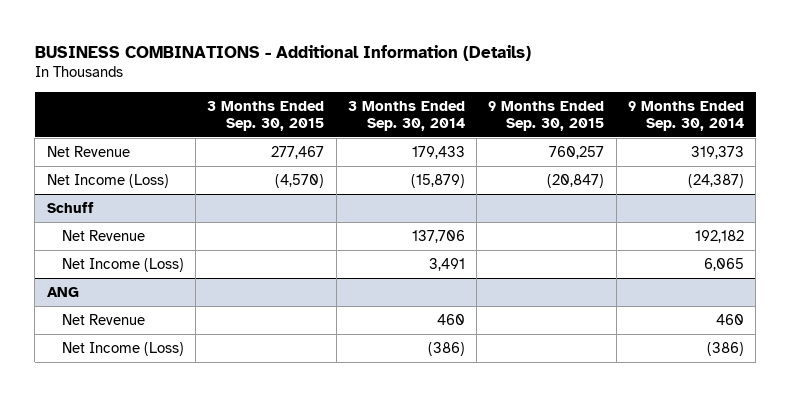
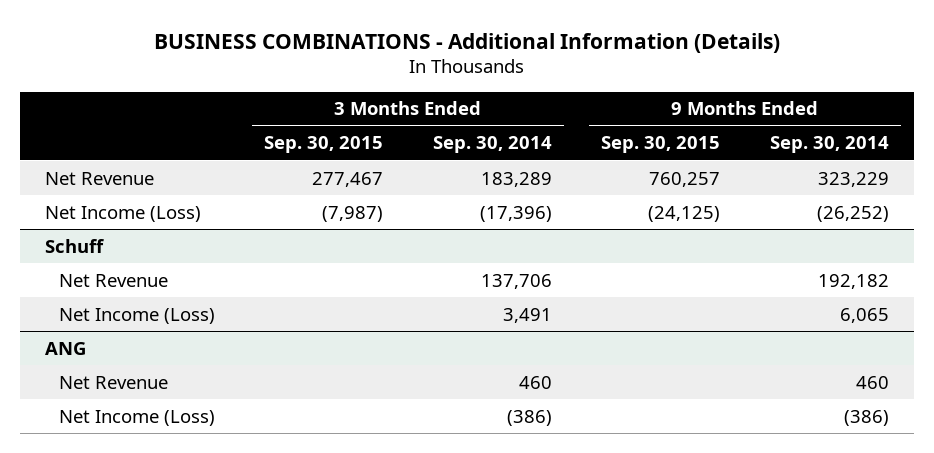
[411,145,465,159] 179,433 -> [480,171,552,187] 183,289
[691,145,745,159] 319,373 -> [817,171,889,187] 323,229
[275,173,325,188] (4,570) -> [322,205,384,222] (7,987)
[410,173,465,188] (15,879) -> [479,205,552,222] (17,396)
[547,173,605,188] (20,847) -> [648,205,721,222] (24,125)
[688,173,745,188] (24,387) -> [816,205,889,222] (26,252)

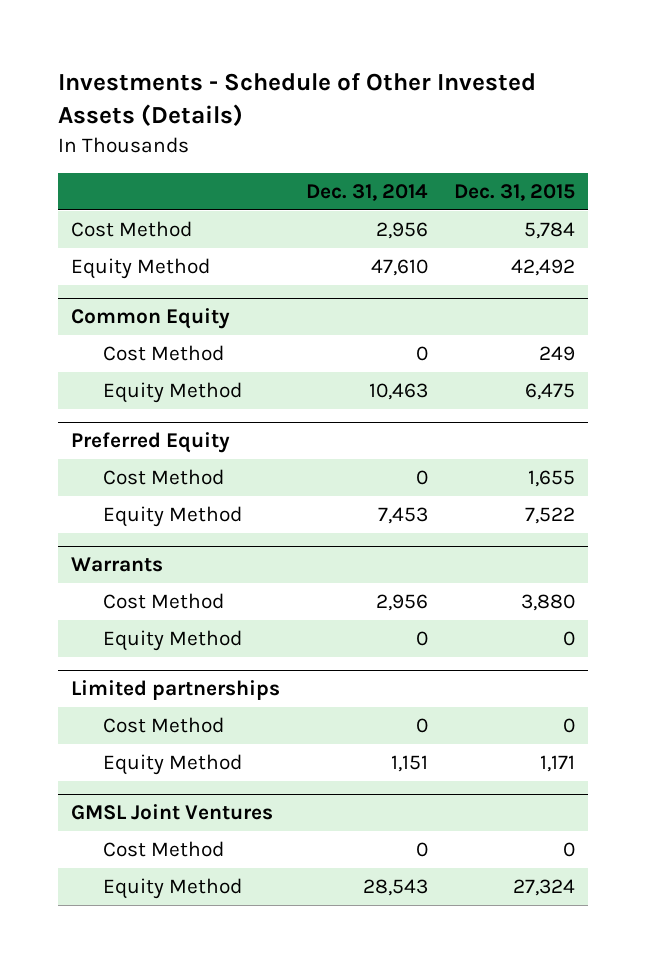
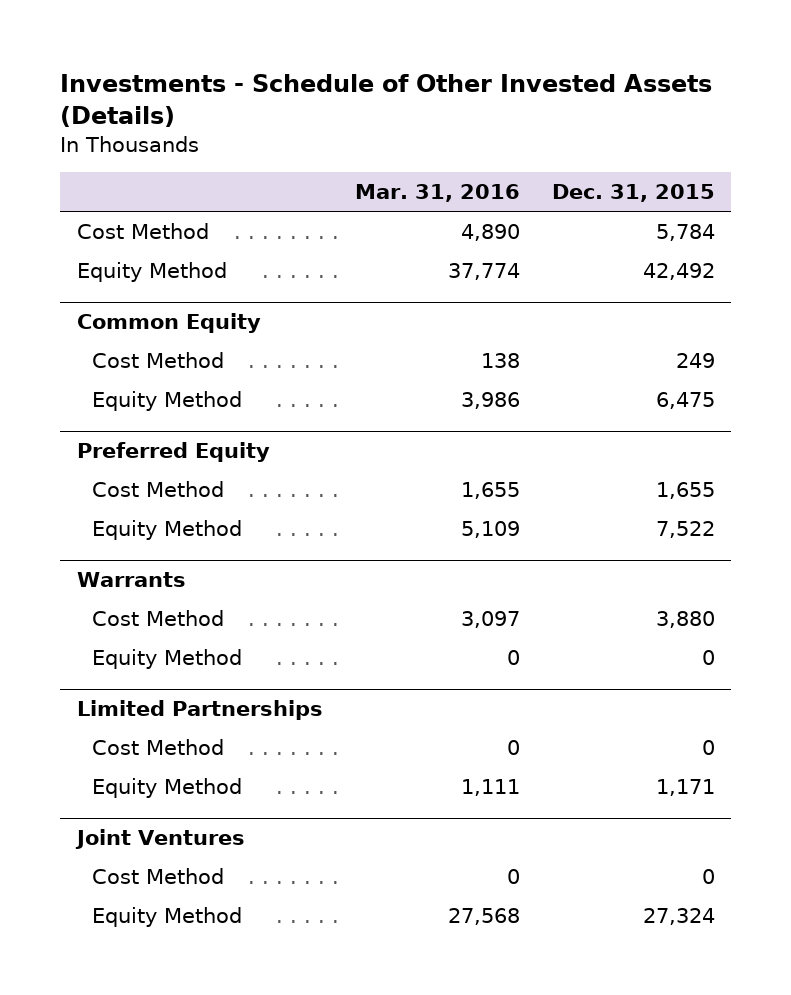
[305,183,428,201] Dec. 31, 2014 -> none
none -> [354,184,520,203] Mar. 31, 2016
[70,680,280,701] Limited partnerships -> [76,700,323,721] Limited Partnerships
[70,804,273,821] GMSL Joint Ventures -> [74,829,245,850] Joint Ventures

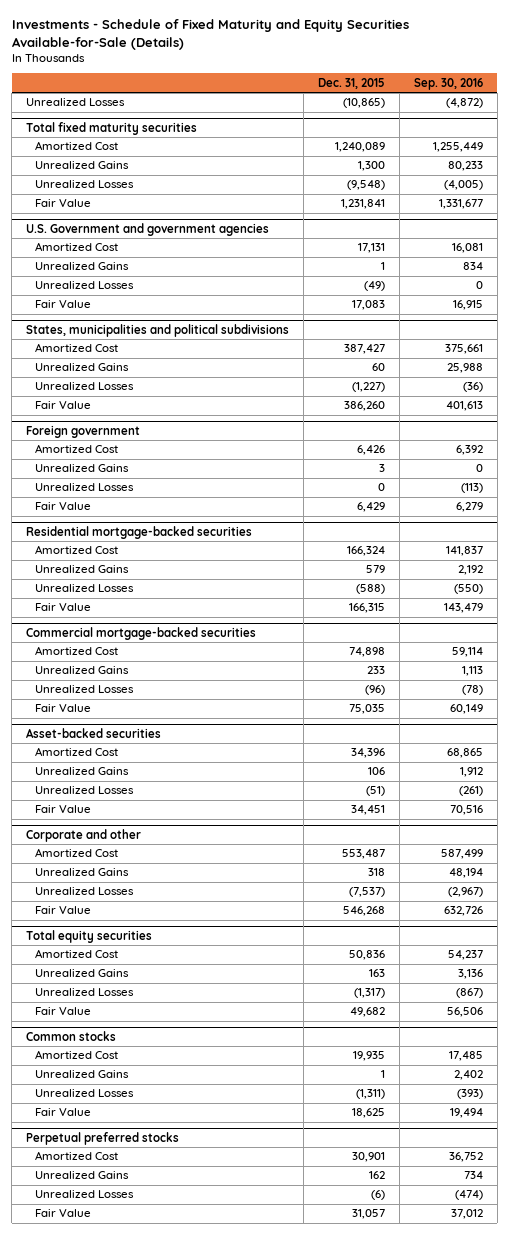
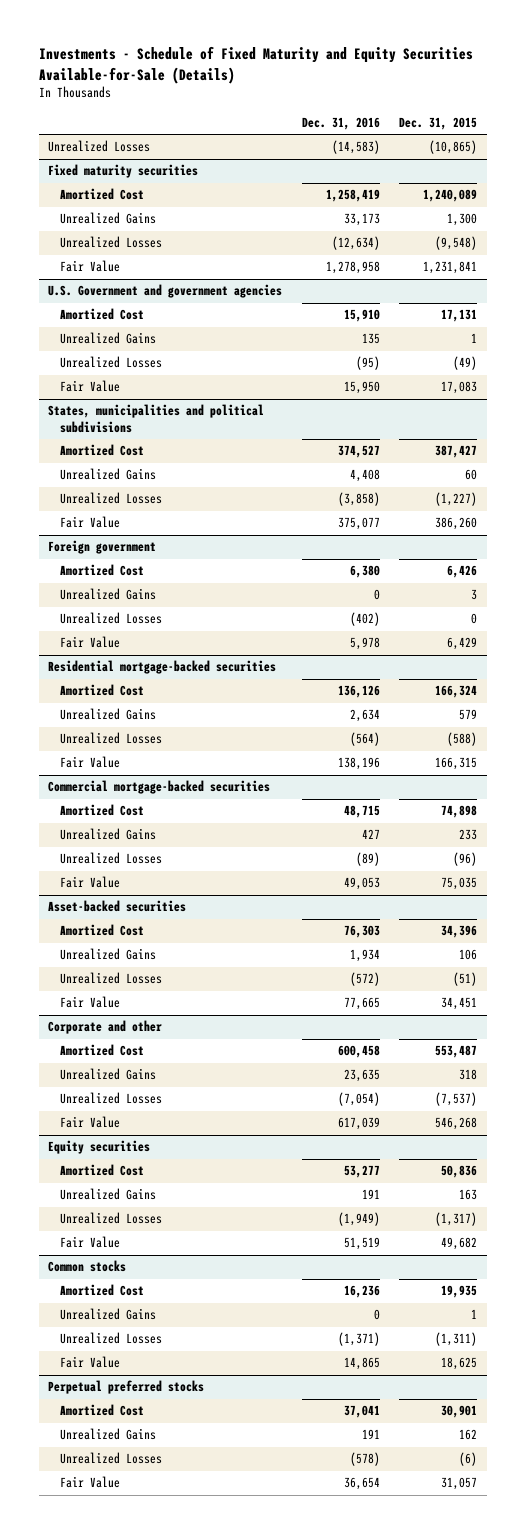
[413,77,483,90] Sep. 30, 2016 -> none
none -> [301,117,380,131] Dec. 31, 2016
[26,122,198,136] Total fixed maturity securities -> [48,164,199,179] Fixed maturity securities
[26,930,153,944] Total equity securities -> [48,1140,151,1155] Equity securities

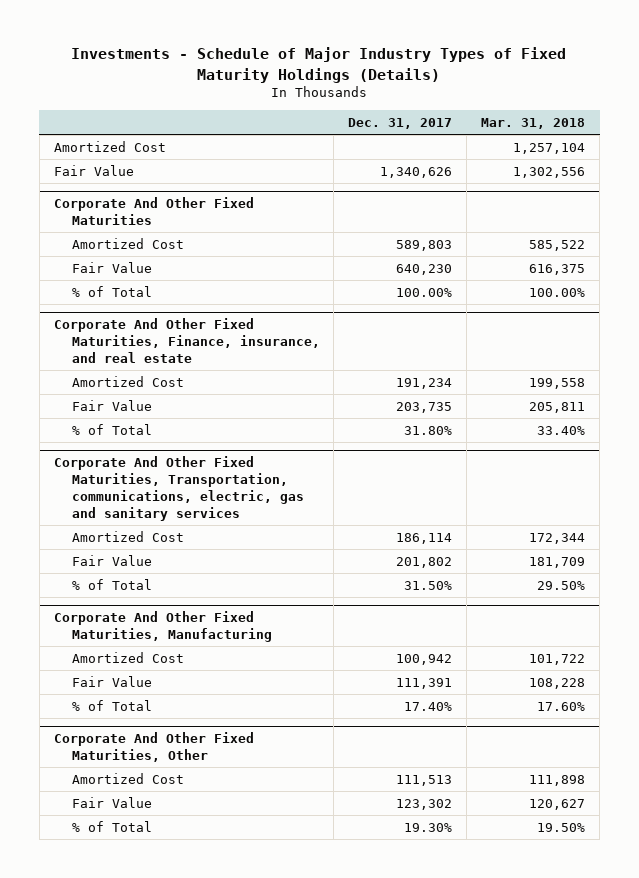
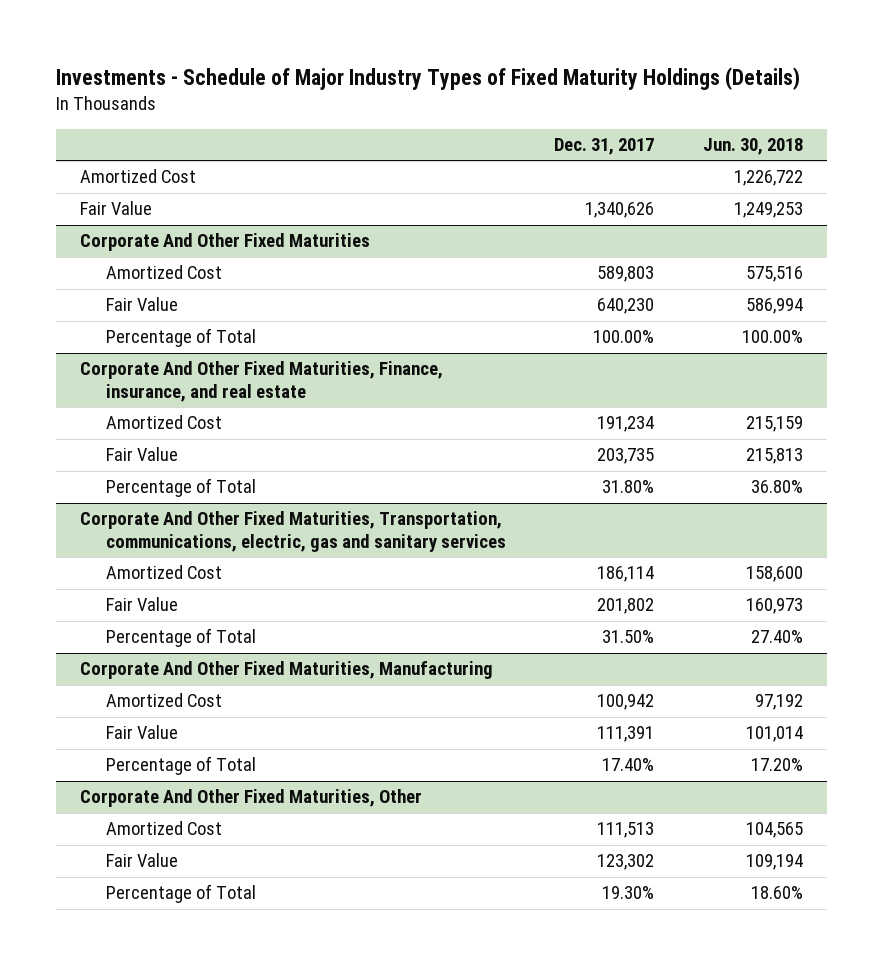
[481,117,586,129] Mar. 31, 2018 -> none
none -> [702,138,803,156] Jun. 30, 2018
[71,285,152,297] % of Total -> [105,328,256,348] Percentage of Total
[71,423,152,435] % of Total -> [105,478,256,498] Percentage of Total
[71,578,152,590] % of Total -> [105,628,256,648] Percentage of Total
[71,699,152,711] % of Total -> [105,756,256,776] Percentage of Total
[71,820,152,832] % of Total -> [105,884,256,904] Percentage of Total

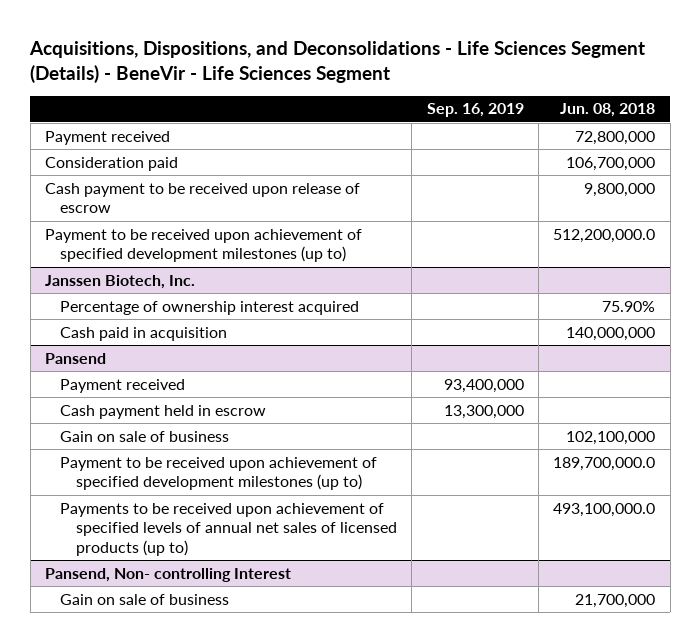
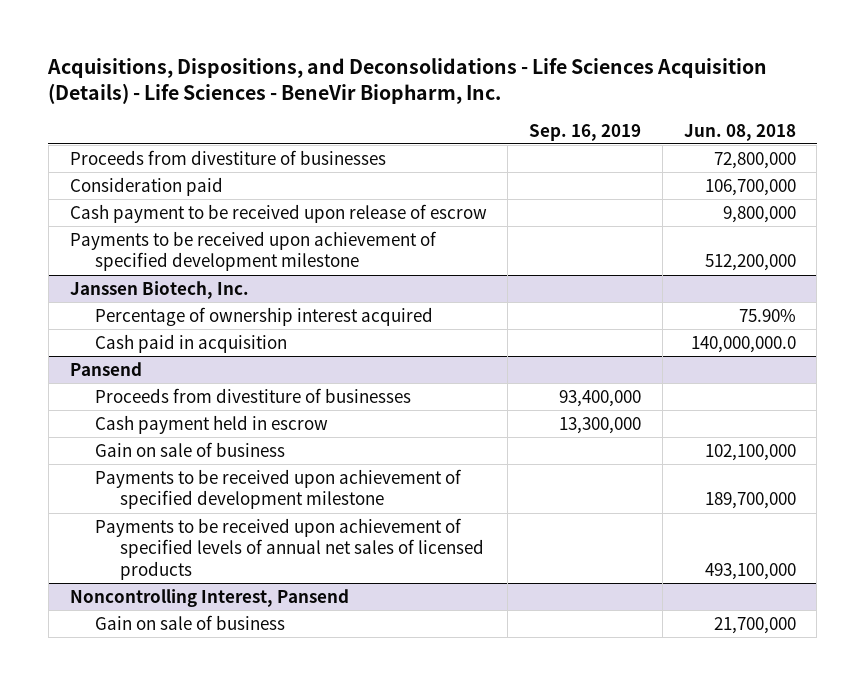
[29,40,646,83] Acquisitions, Dispositions, and Deconsolidations - Life Sciences Segment (Details) - BeneVir - Life Sciences Segment -> [47,58,768,105] Acquisitions, Dispositions, and Deconsolidations - Life Sciences Acquisition (Details) - Life Sciences - BeneVir Biopharm, Inc.
[45,130,171,145] Payment received -> [69,149,386,165] Proceeds from divestiture of businesses
[45,228,363,263] Payment to be received upon achievement of specified development milestones (up to) -> [69,230,437,272] Payments to be received upon achievement of specified development milestone
[553,228,656,243] 512,200,000.0 -> [704,254,796,272] 512,200,000
[566,326,656,341] 140,000,000 -> [690,335,796,353] 140,000,000.0
[60,378,186,393] Payment received -> [94,387,411,403] Proceeds from divestiture of businesses
[45,567,292,582] Pansend, Non- controlling Interest -> none
[60,456,378,491] Payment to be received upon achievement of specified development milestones (up to) -> [94,468,462,510] Payments to be received upon achievement of specified development milestone
[553,456,656,471] 189,700,000.0 -> [704,492,796,510] 189,700,000
[60,502,397,557] Payments to be received upon achievement of specified levels of annual net sales of licensed products (up to) -> [94,517,484,580] Payments to be received upon achievement of specified levels of annual net sales of licensed products
[553,502,656,517] 493,100,000.0 -> [704,562,796,580] 493,100,000
none -> [69,588,349,607] Noncontrolling Interest, Pansend

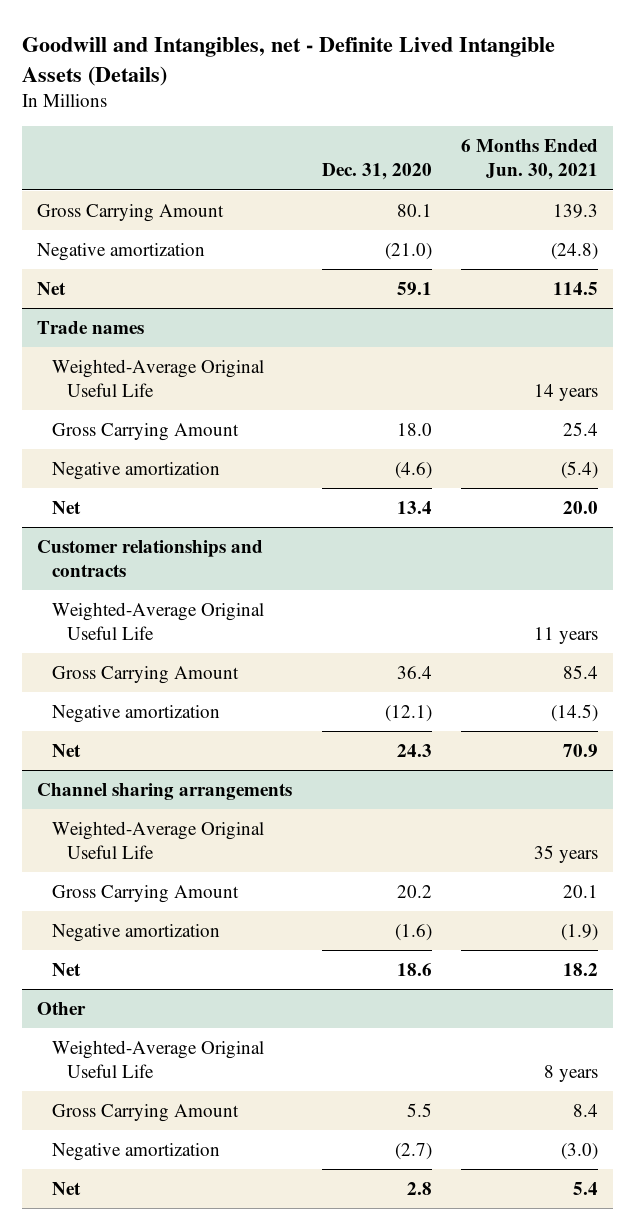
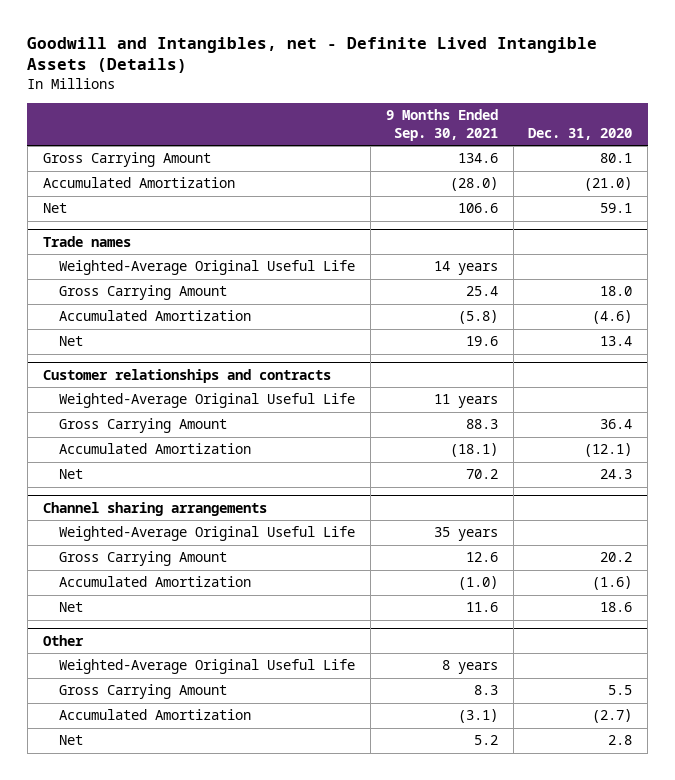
[461,138,599,181] 6 Months Ended Jun. 30, 2021 -> none
none -> [385,109,498,141] 9 Months Ended Sep. 30, 2021
[37,242,206,261] Negative amortization -> [42,177,235,189] Accumulated Amortization
[52,461,221,480] Negative amortization -> [58,310,251,322] Accumulated Amortization
[52,704,221,723] Negative amortization -> [58,443,251,455] Accumulated Amortization
[52,923,221,942] Negative amortization -> [58,576,251,588] Accumulated Amortization
[52,1142,221,1161] Negative amortization -> [58,709,251,721] Accumulated Amortization

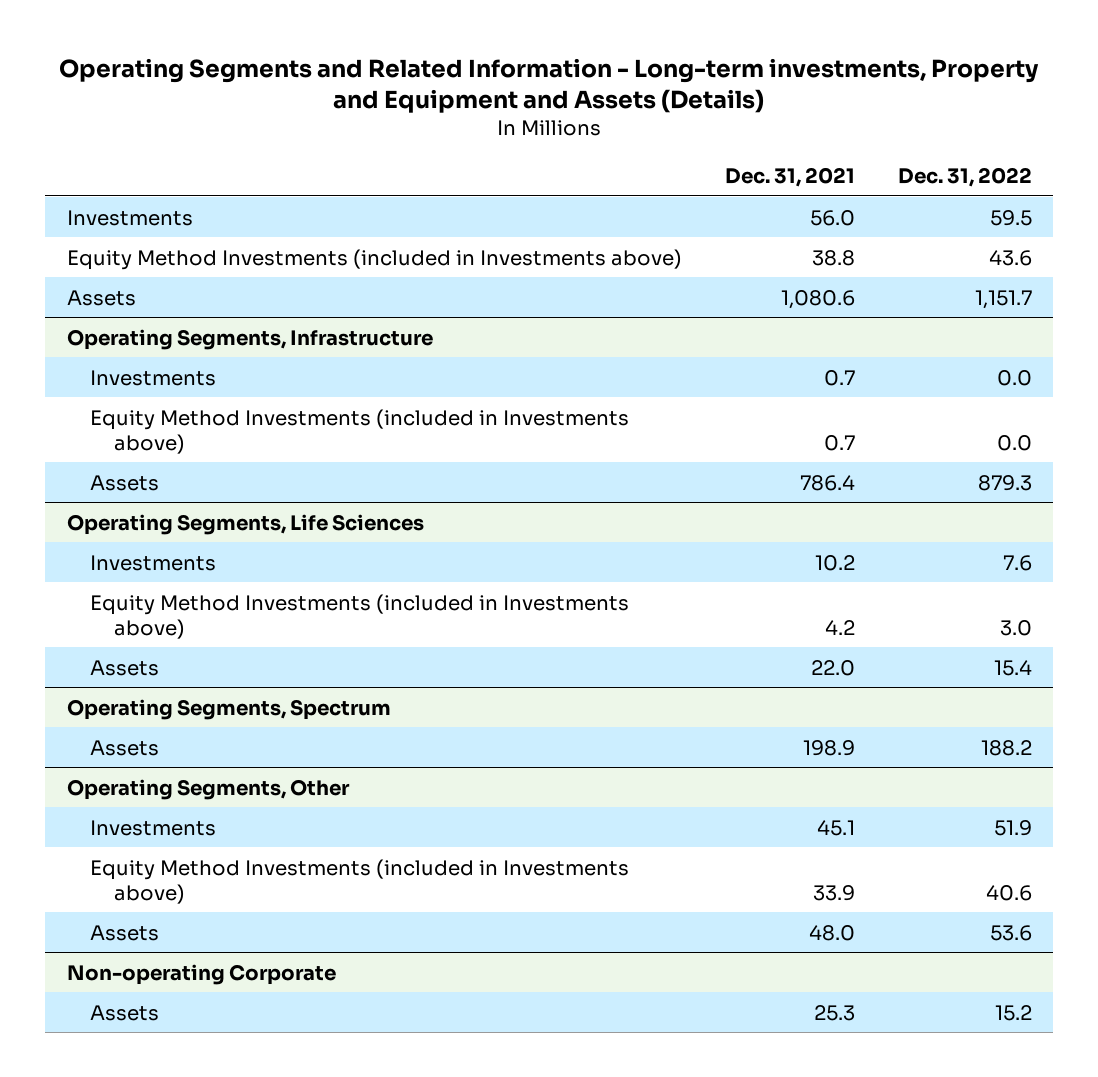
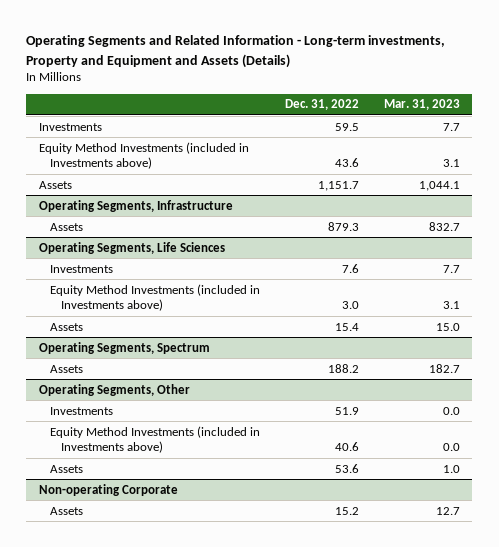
[724,167,855,188] Dec. 31, 2021 -> none
none -> [383,99,460,111] Mar. 31, 2023
[90,369,217,386] Investments -> none
[90,408,630,454] Equity Method Investments (included in Investments above) -> none

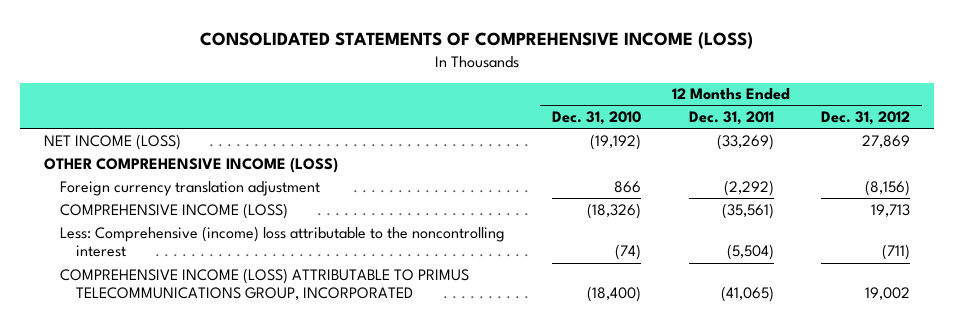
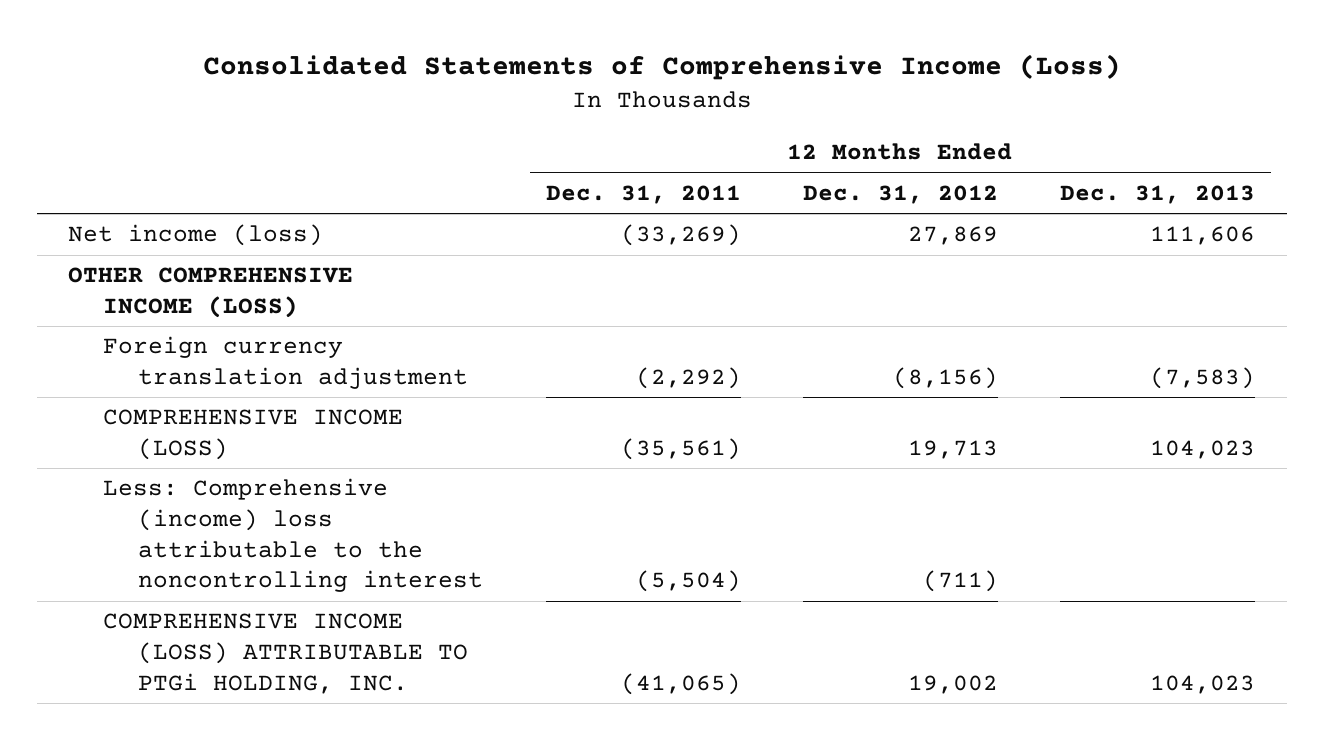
[199,31,753,49] CONSOLIDATED STATEMENTS OF COMPREHENSIVE INCOME (LOSS) -> [202,54,1121,81] Consolidated Statements of Comprehensive Income (Loss)
[552,111,642,126] Dec. 31, 2010 -> none
none -> [1060,184,1256,204] Dec. 31, 2013
[43,133,181,150] NET INCOME (LOSS) -> [67,224,323,247] Net income (loss)
[59,267,469,301] COMPREHENSIVE INCOME (LOSS) ATTRIBUTABLE TO PRIMUS TELECOMMUNICATIONS GROUP, INCORPORATED -> [102,613,469,694] COMPREHENSIVE INCOME (LOSS) ATTRIBUTABLE TO PTGi HOLDING, INC.

